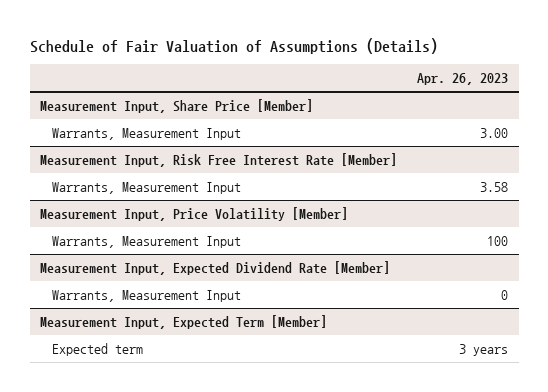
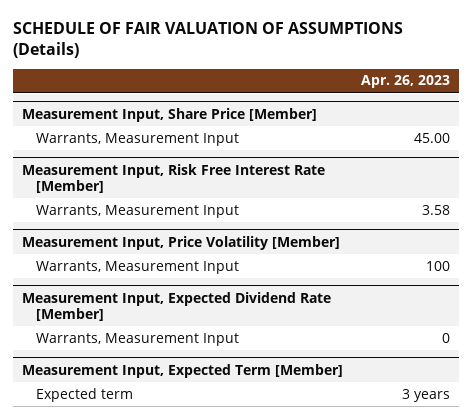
[29,37,438,54] Schedule of Fair Valuation of Assumptions (Details) -> [13,22,404,59] SCHEDULE OF FAIR VALUATION OF ASSUMPTIONS (Details)
[480,127,509,138] 3.00 -> [414,132,451,143] 45.00

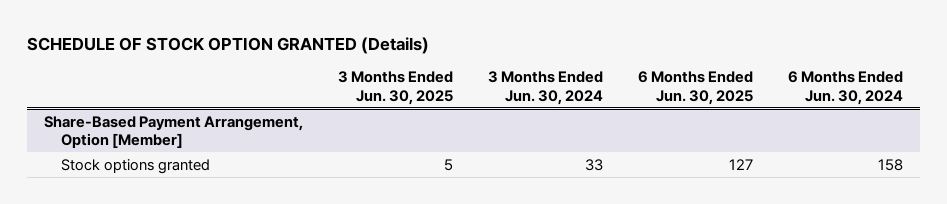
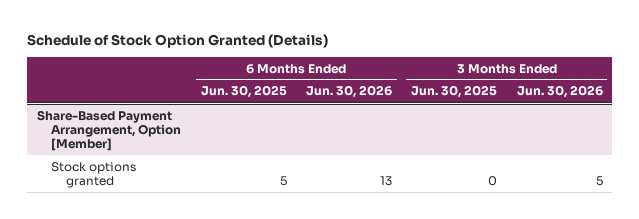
[26,37,429,55] SCHEDULE OF STOCK OPTION GRANTED (Details) -> [26,34,328,49] Schedule of Stock Option Granted (Details)
[488,71,604,105] 3 Months Ended Jun. 30, 2024 -> none
[788,71,904,105] 6 Months Ended Jun. 30, 2024 -> none
none -> [305,85,392,99] Jun. 30, 2026
none -> [516,85,603,99] Jun. 30, 2026
[444,158,454,171] 5 -> [488,175,498,186] 0
[729,158,754,170] 127 -> [279,175,287,186] 5

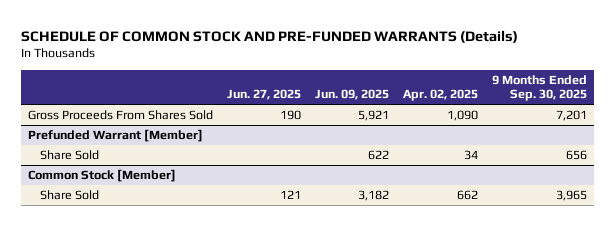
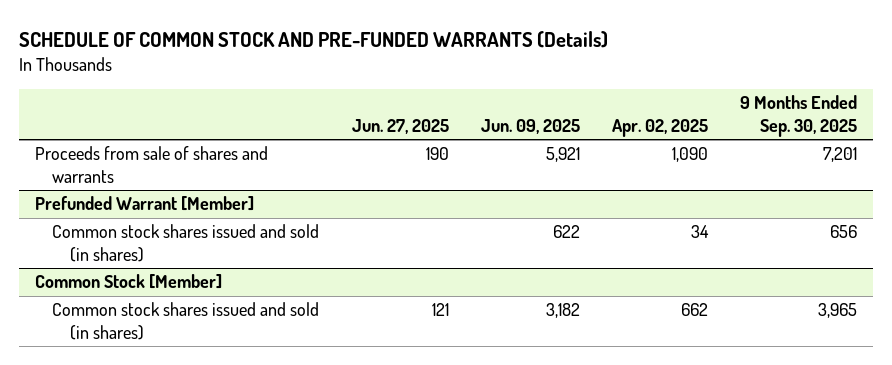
[28,109,214,120] Gross Proceeds From Shares Sold -> [34,146,268,184] Proceeds from sale of shares and warrants
[40,149,100,160] Share Sold -> [52,224,320,263] Common stock shares issued and sold (in shares)
[40,189,100,200] Share Sold -> [52,302,320,341] Common stock shares issued and sold (in shares)

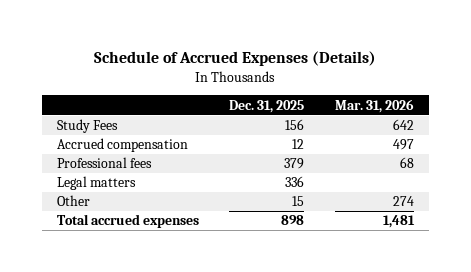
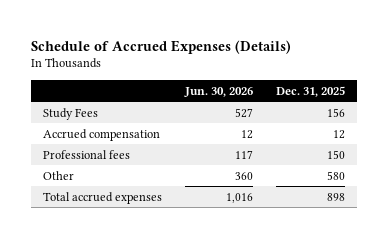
[334,98,414,113] Mar. 31, 2026 -> none
none -> [184,86,254,97] Jun. 30, 2026
[57,176,137,191] Legal matters -> none
[284,158,305,170] 379 -> [327,149,346,159] 150
[292,196,305,207] 15 -> [327,170,346,180] 580

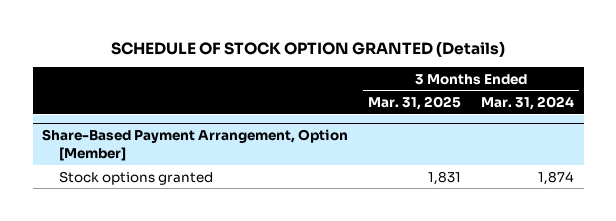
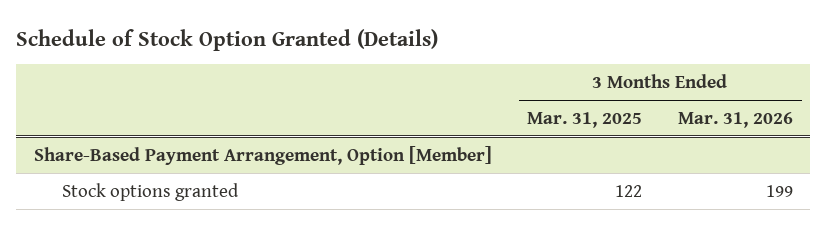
[111,40,506,57] SCHEDULE OF STOCK OPTION GRANTED (Details) -> [16,28,439,51] Schedule of Stock Option Granted (Details)
[480,96,574,111] Mar. 31, 2024 -> none
none -> [677,111,793,128] Mar. 31, 2026
[428,170,462,185] 1,831 -> [615,184,643,197] 122

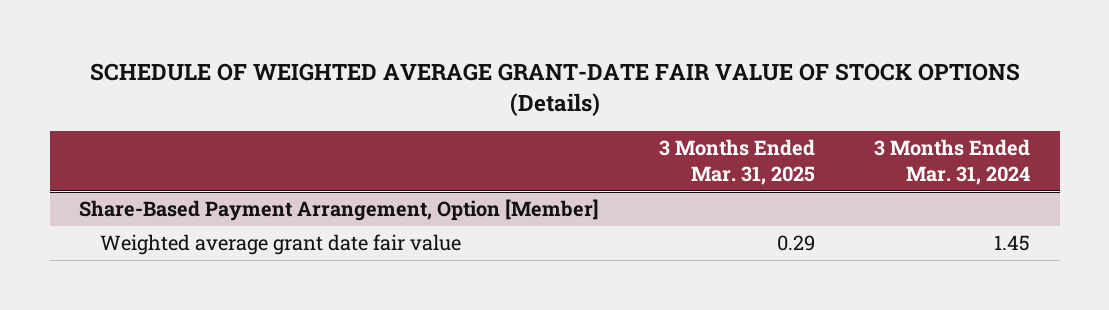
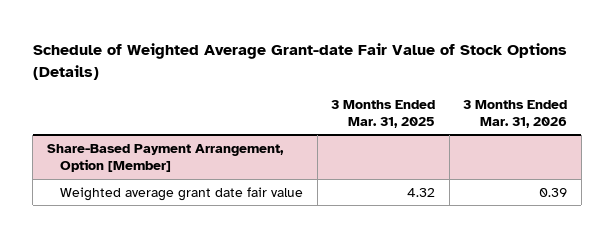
[89,63,1020,117] SCHEDULE OF WEIGHTED AVERAGE GRANT-DATE FAIR VALUE OF STOCK OPTIONS (Details) -> [32,42,567,80] Schedule of Weighted Average Grant-date Fair Value of Stock Options (Details)
[873,139,1030,185] 3 Months Ended Mar. 31, 2024 -> none
none -> [463,99,568,128] 3 Months Ended Mar. 31, 2026
[776,235,815,252] 0.29 -> [407,187,436,197] 4.32

